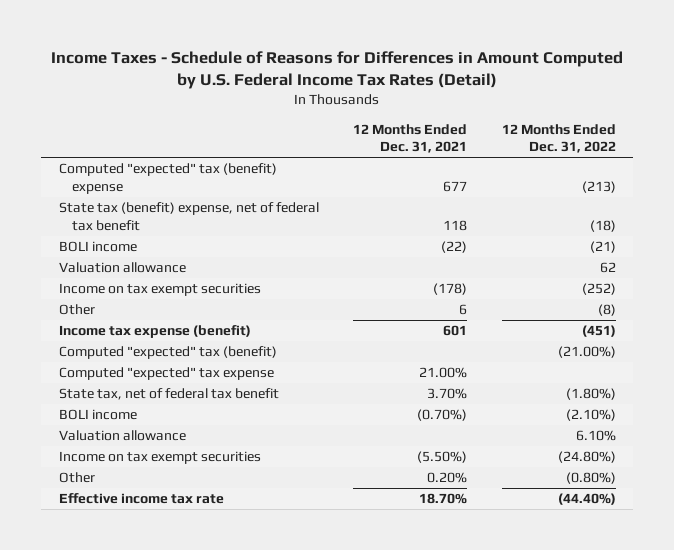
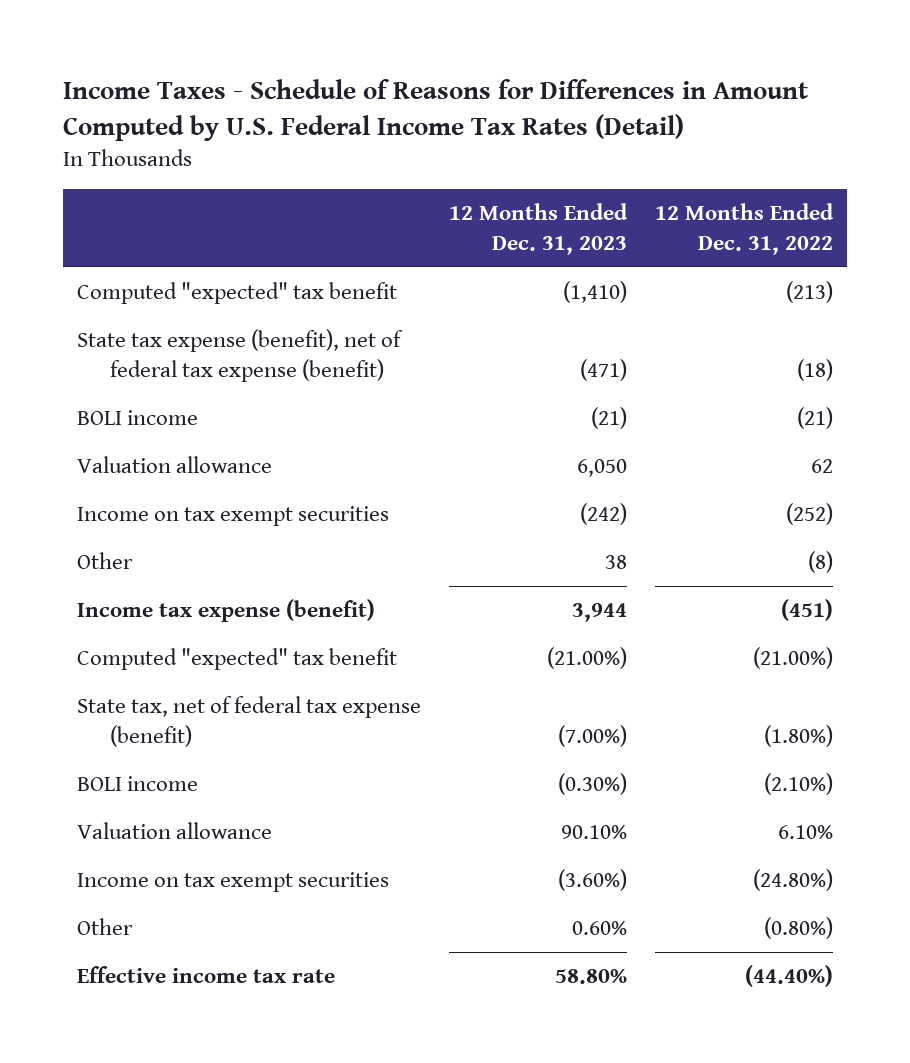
[353,123,468,154] 12 Months Ended Dec. 31, 2021 -> none
none -> [449,203,629,256] 12 Months Ended Dec. 31, 2023
[58,163,277,194] Computed "expected" tax (benefit) expense -> [77,282,398,305] Computed "expected" tax benefit
[58,202,319,231] State tax (benefit) expense, net of federal tax benefit -> [77,329,404,383] State tax expense (benefit), net of federal tax expense (benefit)
[58,367,274,381] Computed "expected" tax expense -> none
[58,346,277,360] Computed "expected" tax (benefit) -> [77,648,398,671] Computed "expected" tax benefit
[58,388,279,401] State tax, net of federal tax benefit -> [77,696,422,748] State tax, net of federal tax expense (benefit)

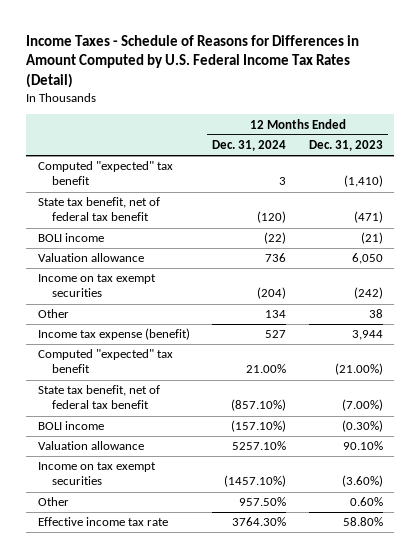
[655,203,835,256] 12 Months Ended Dec. 31, 2022 -> none
none -> [212,140,287,152] Dec. 31, 2024
[77,329,404,383] State tax expense (benefit), net of federal tax expense (benefit) -> [37,197,160,222] State tax benefit, net of federal tax benefit
[77,696,422,748] State tax, net of federal tax expense (benefit) -> [37,385,160,410] State tax benefit, net of federal tax benefit

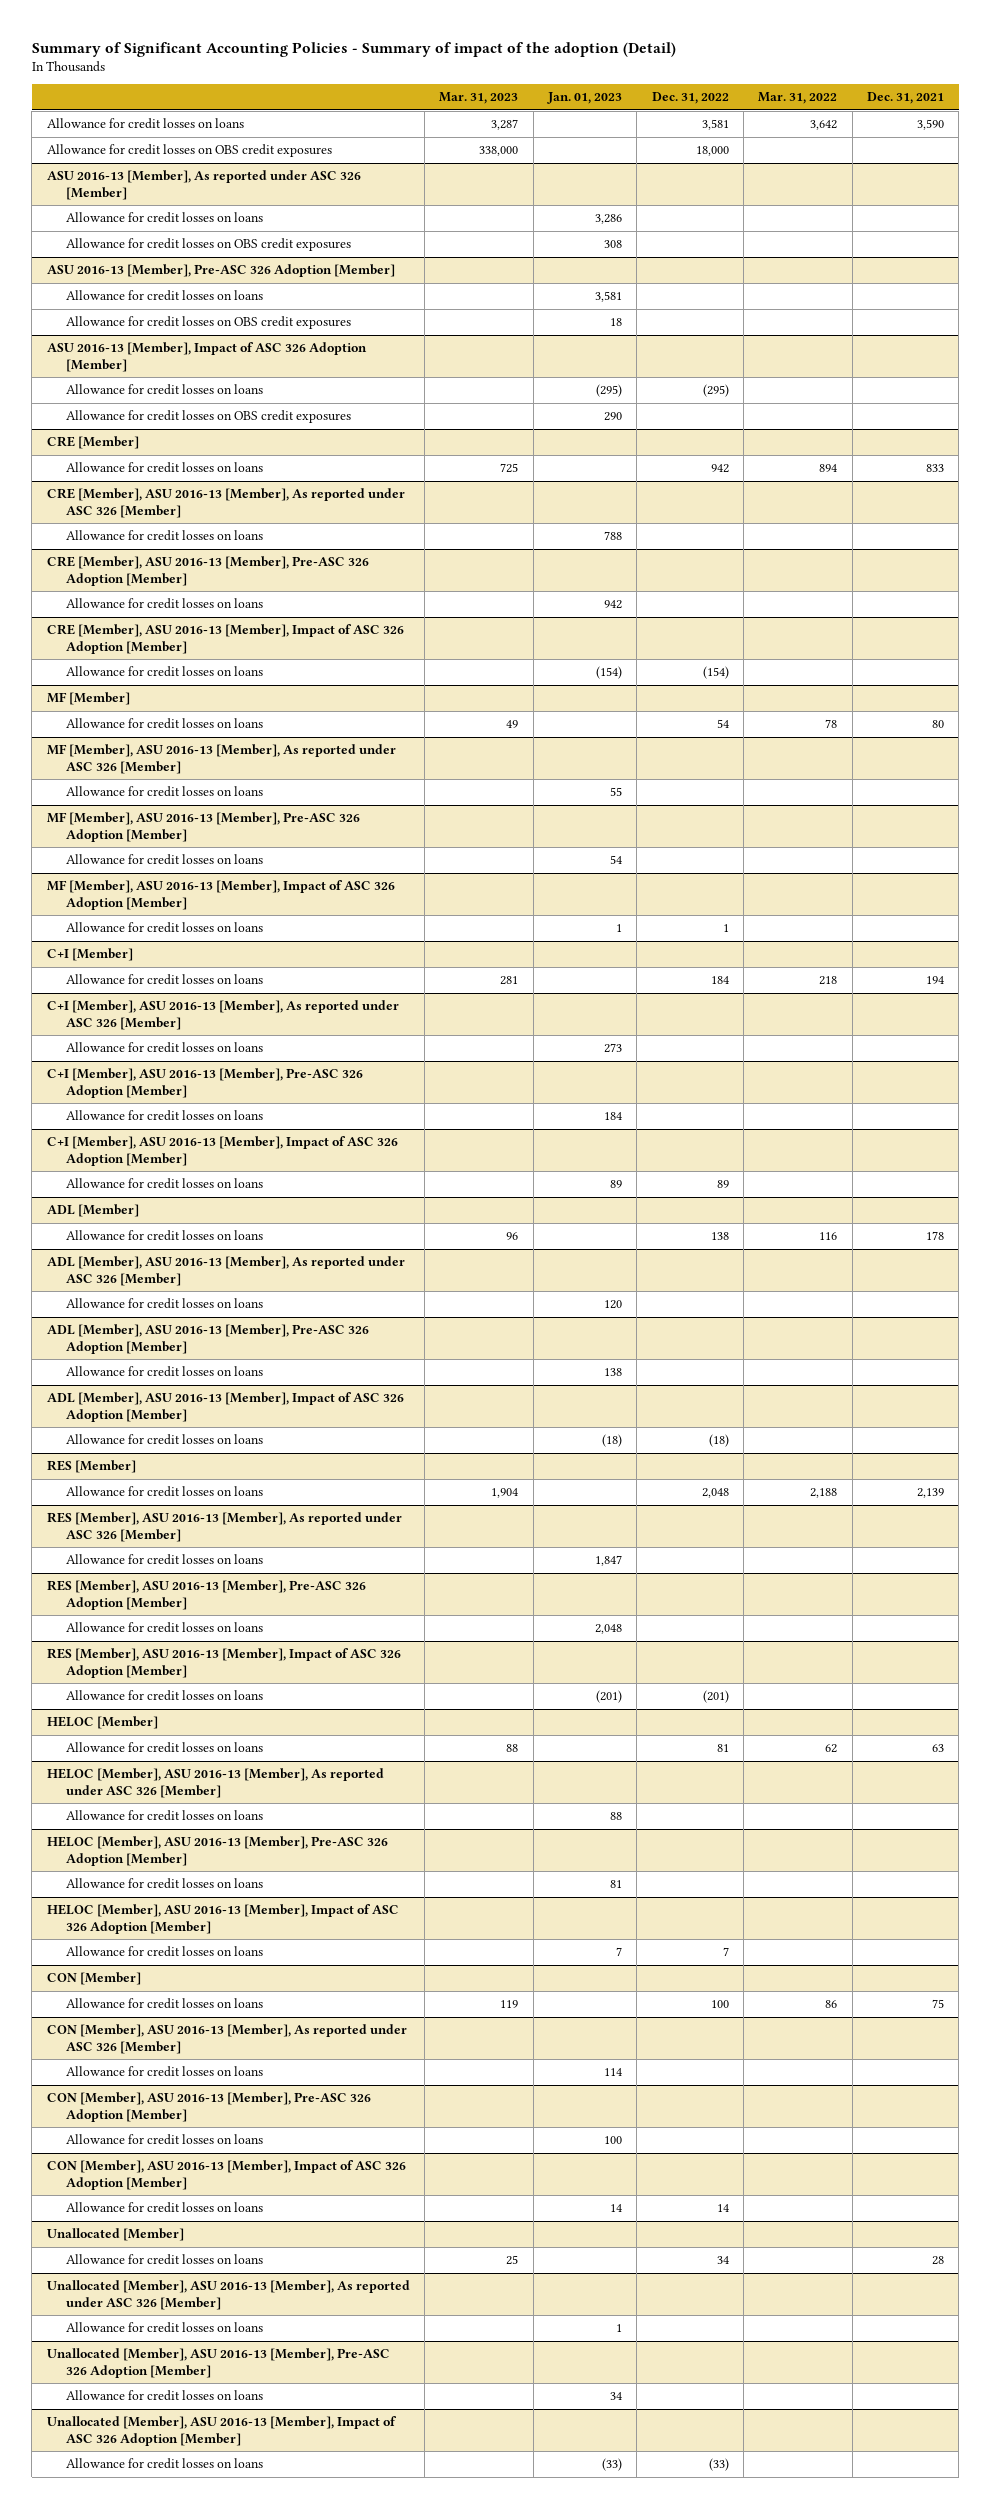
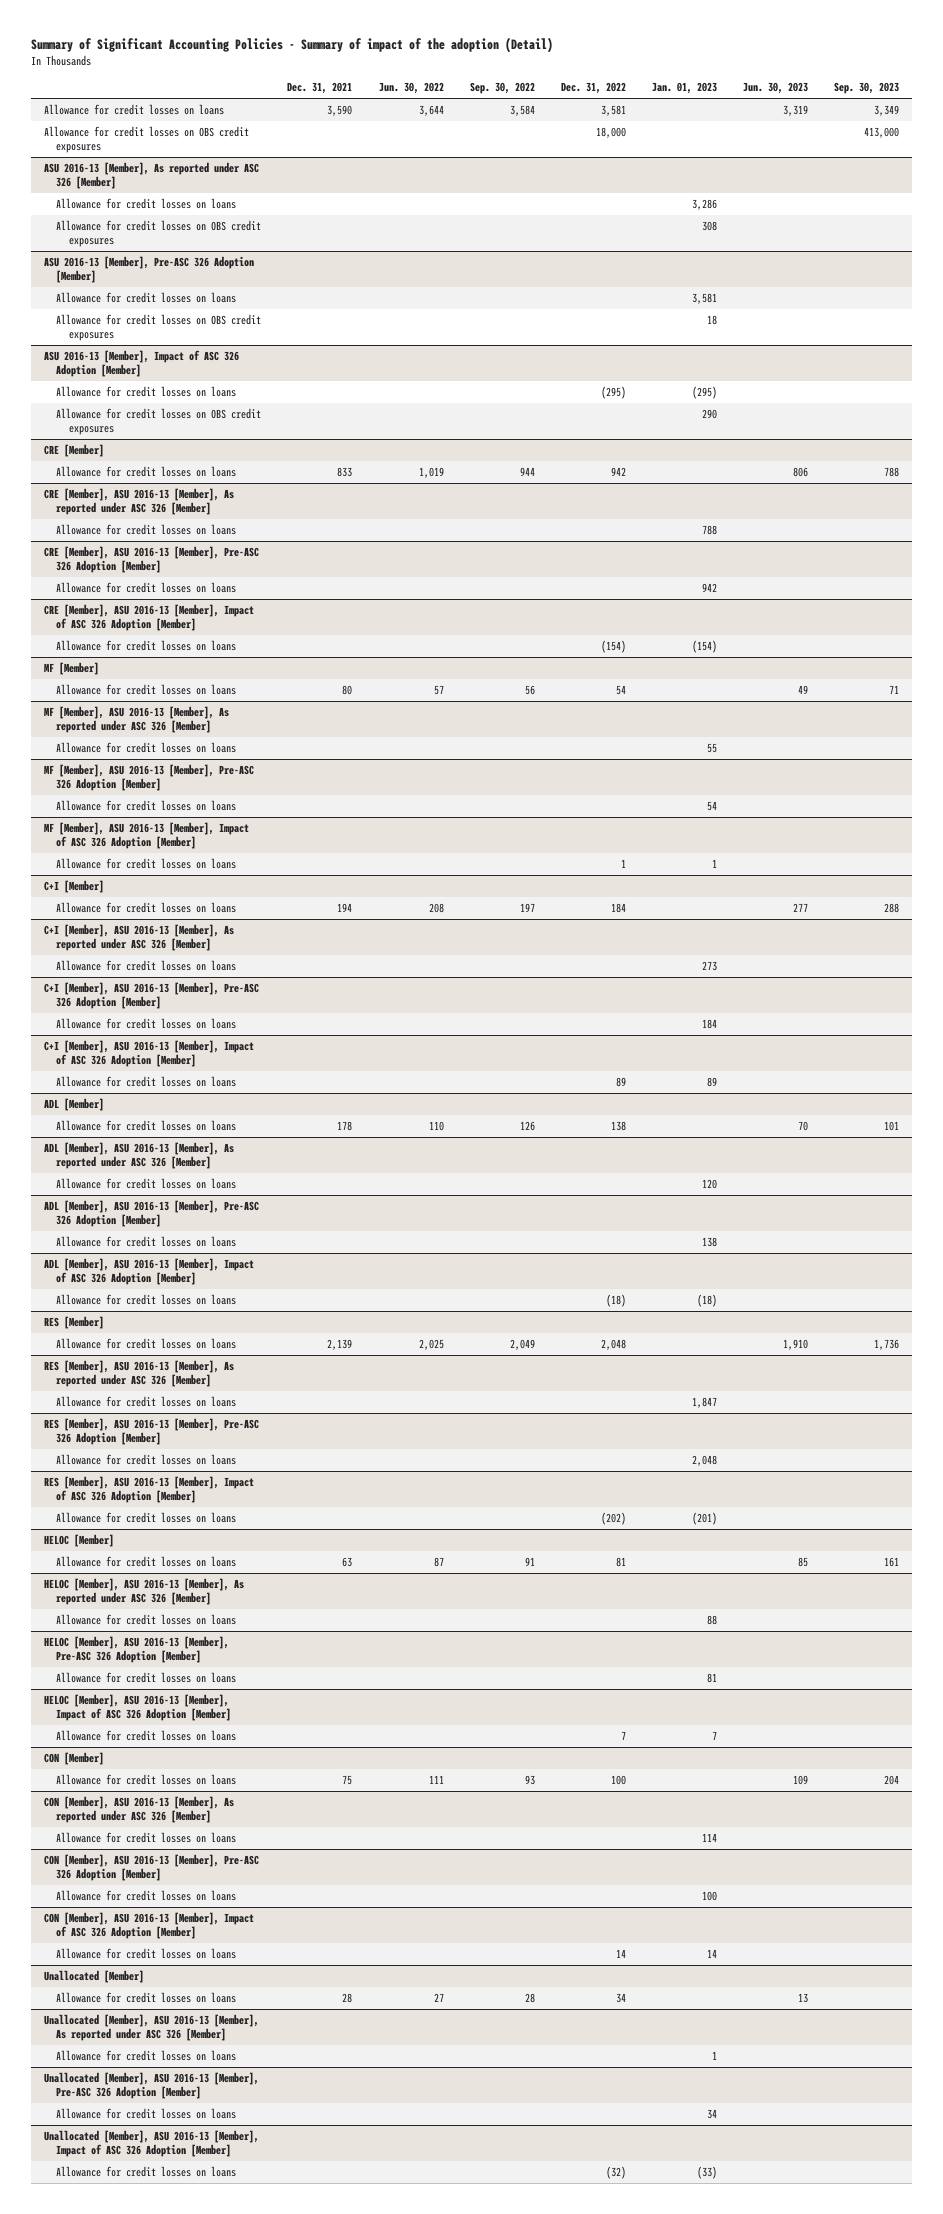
[439,92,519,105] Mar. 31, 2023 -> none
[758,92,838,105] Mar. 31, 2022 -> none
none -> [378,82,444,95] Jun. 30, 2022
none -> [469,82,535,95] Sep. 30, 2022
none -> [742,82,808,95] Jun. 30, 2023
none -> [833,82,899,95] Sep. 30, 2023
[702,1690,729,1704] (201) -> [600,1512,626,1526] (202)
[708,2458,729,2472] (33) -> [605,2166,626,2180] (32)

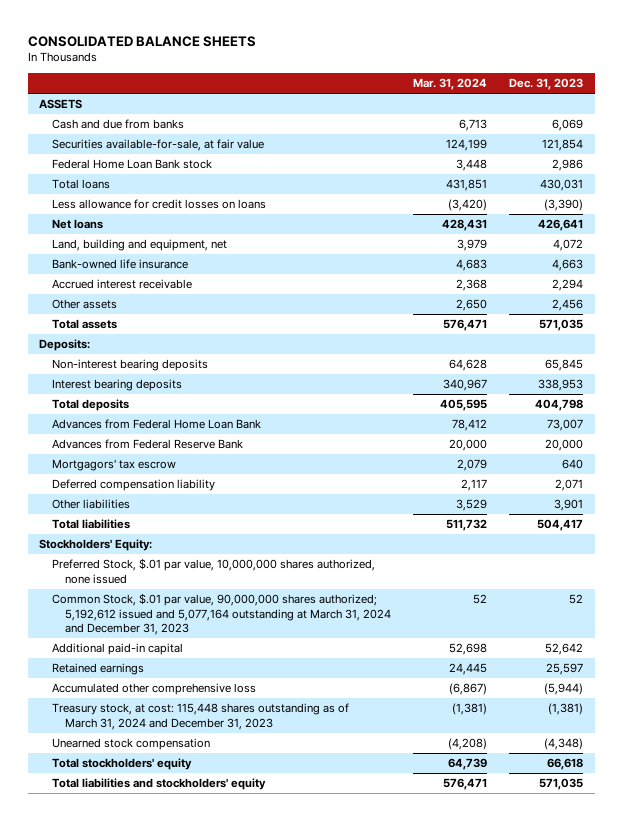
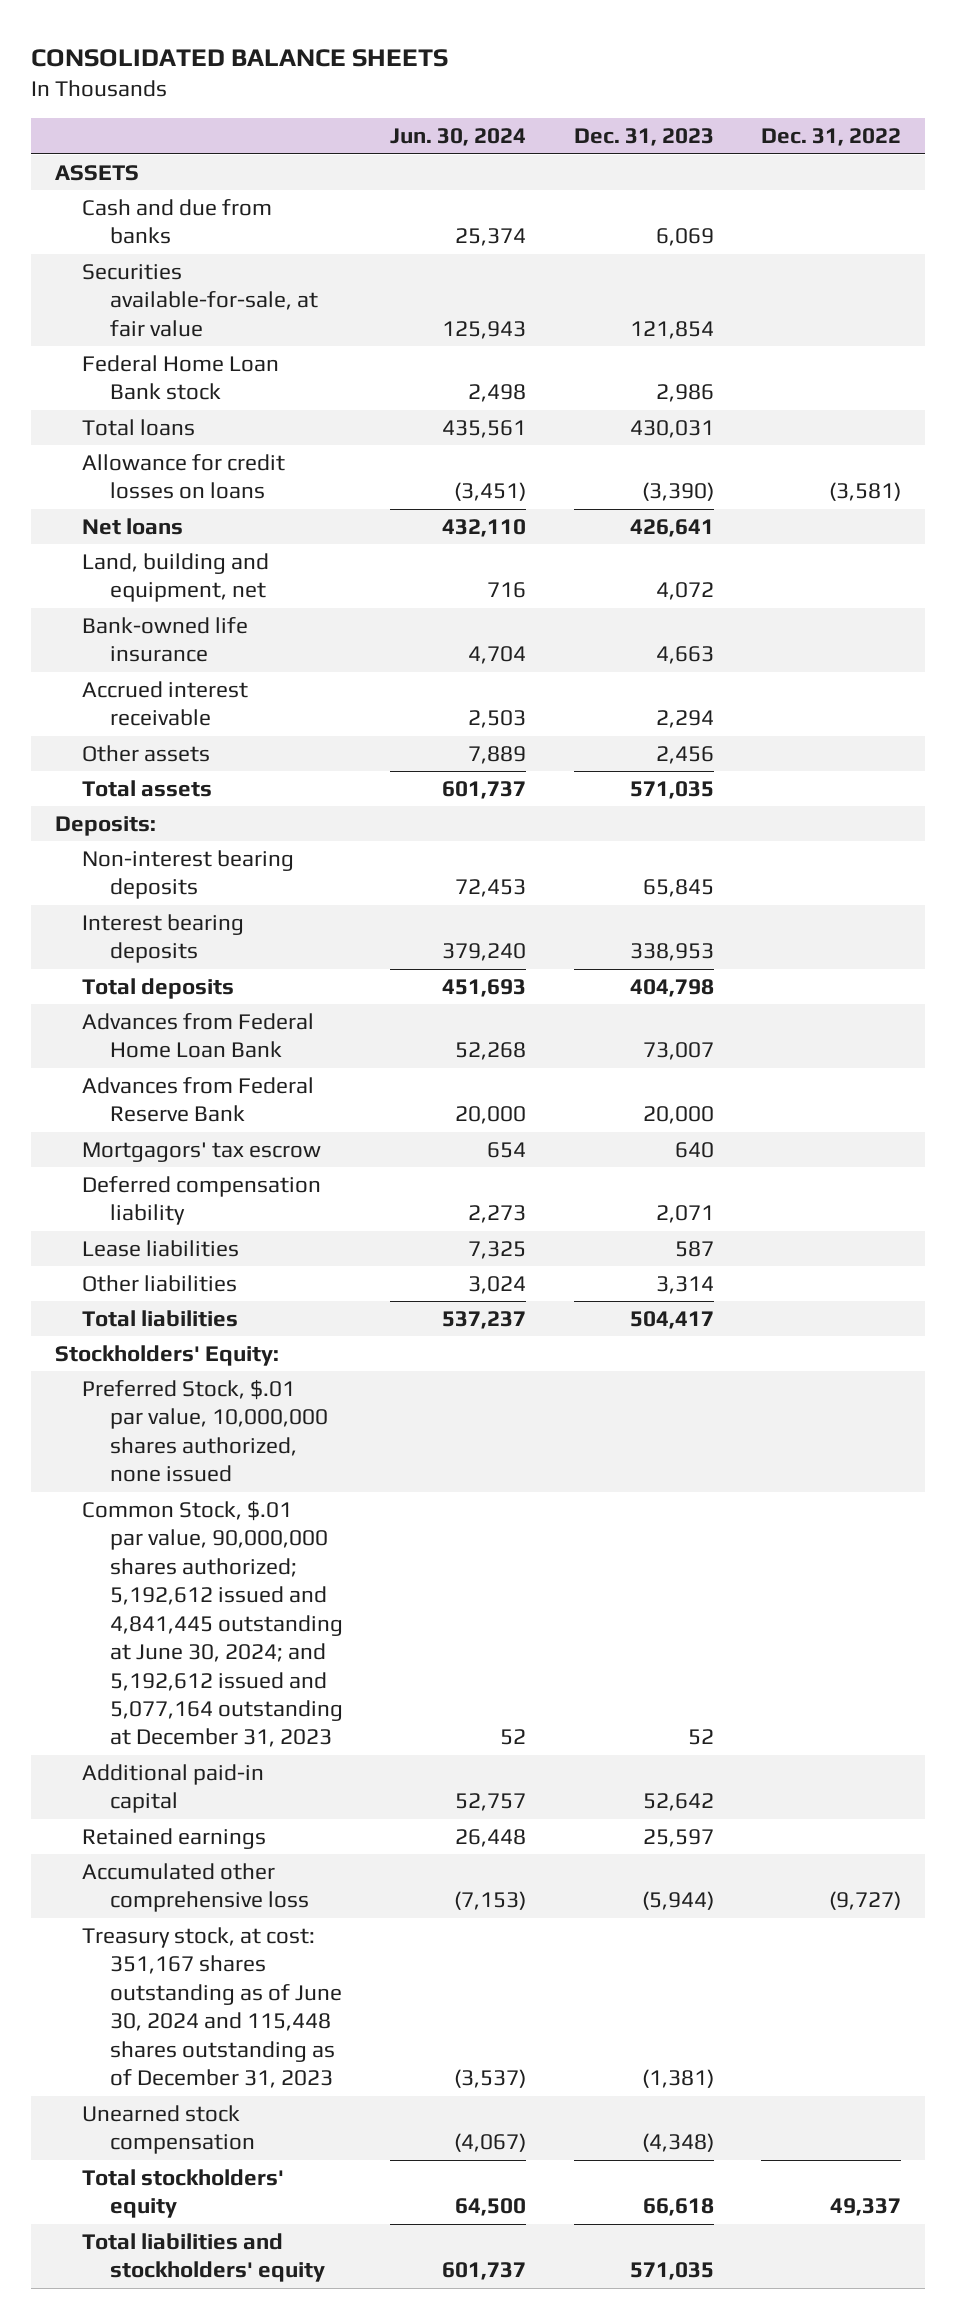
[413,78,488,91] Mar. 31, 2024 -> none
none -> [390,128,527,147] Jun. 30, 2024
none -> [761,128,902,147] Dec. 31, 2022
[51,199,266,210] Less allowance for credit losses on loans -> [82,453,286,500] Allowance for credit losses on loans
none -> [82,1239,240,1257] Lease liabilities
[554,499,584,512] 3,901 -> [655,1275,714,1294] 3,314
[51,593,391,635] Common Stock, $.01 par value, 90,000,000 shares authorized; 5,192,612 issued and 5,077,164 outstanding at March 31, 2024 and December 31, 2023 -> [82,1500,343,1748] Common Stock, $.01 par value, 90,000,000 shares authorized; 5,192,612 issued and 4,841,445 outstanding at June 30, 2024; and 5,192,612 issued and 5,077,164 outstanding at December 31, 2023
[51,703,349,730] Treasury stock, at cost: 115,448 shares outstanding as of March 31, 2024 and December 31, 2023 -> [82,1926,342,2089] Treasury stock, at cost: 351,167 shares outstanding as of June 30, 2024 and 115,448 shares outstanding as of December 31, 2023

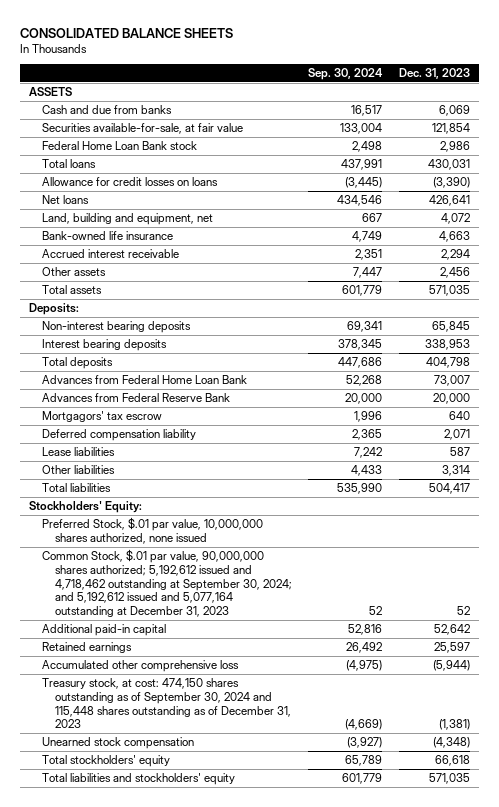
[390,128,527,147] Jun. 30, 2024 -> none
[761,128,902,147] Dec. 31, 2022 -> none
none -> [308,68,384,81] Sep. 30, 2024
[82,1500,343,1748] Common Stock, $.01 par value, 90,000,000 shares authorized; 5,192,612 issued and 4,841,445 outstanding at June 30, 2024; and 5,192,612 issued and 5,077,164 outstanding at December 31, 2023 -> [41,548,292,618] Common Stock, $.01 par value, 90,000,000 shares authorized; 5,192,612 issued and 4,718,462 outstanding at September 30, 2024; and 5,192,612 issued and 5,077,164 outstanding at December 31, 2023
[82,1926,342,2089] Treasury stock, at cost: 351,167 shares outstanding as of June 30, 2024 and 115,448 shares outstanding as of December 31, 2023 -> [41,677,291,729] Treasury stock, at cost: 474,150 shares outstanding as of September 30, 2024 and 115,448 shares outstanding as of December 31, 2023

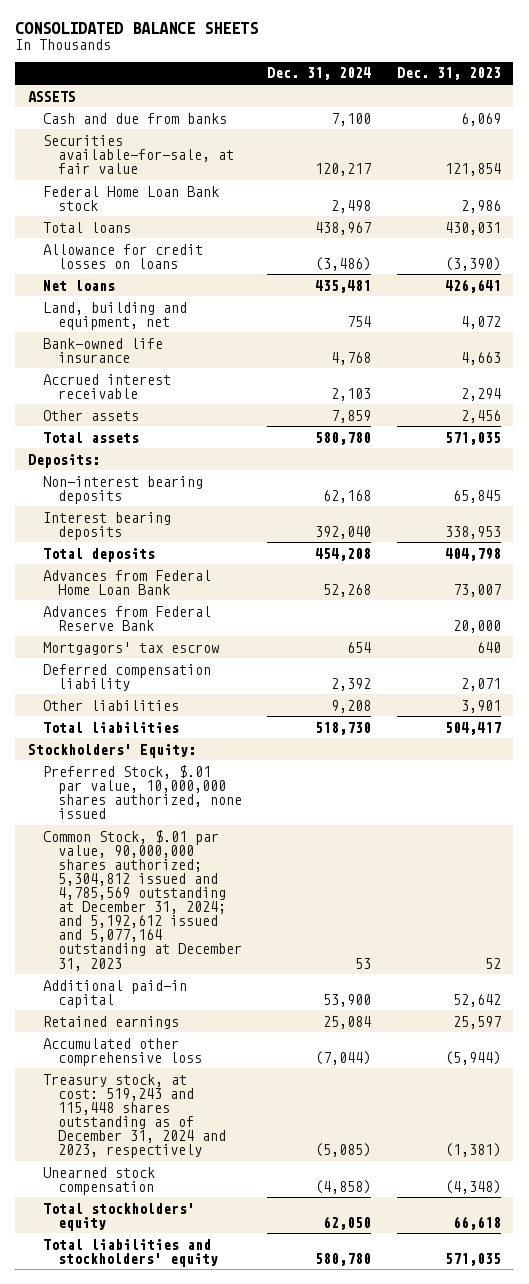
[308,68,384,81] Sep. 30, 2024 -> none
none -> [267,67,372,81] Dec. 31, 2024
[41,446,115,456] Lease liabilities -> none
[442,464,471,476] 3,314 -> [460,699,501,713] 3,901
[41,548,292,618] Common Stock, $.01 par value, 90,000,000 shares authorized; 5,192,612 issued and 4,718,462 outstanding at September 30, 2024; and 5,192,612 issued and 5,077,164 outstanding at December 31, 2023 -> [42,829,242,971] Common Stock, $.01 par value, 90,000,000 shares authorized; 5,304,812 issued and 4,785,569 outstanding at December 31, 2024; and 5,192,612 issued and 5,077,164 outstanding at December 31, 2023
[41,677,291,729] Treasury stock, at cost: 474,150 shares outstanding as of September 30, 2024 and 115,448 shares outstanding as of December 31, 2023 -> [42,1073,226,1159] Treasury stock, at cost: 519,243 and 115,448 shares outstanding as of December 31, 2024 and 2023, respectively

